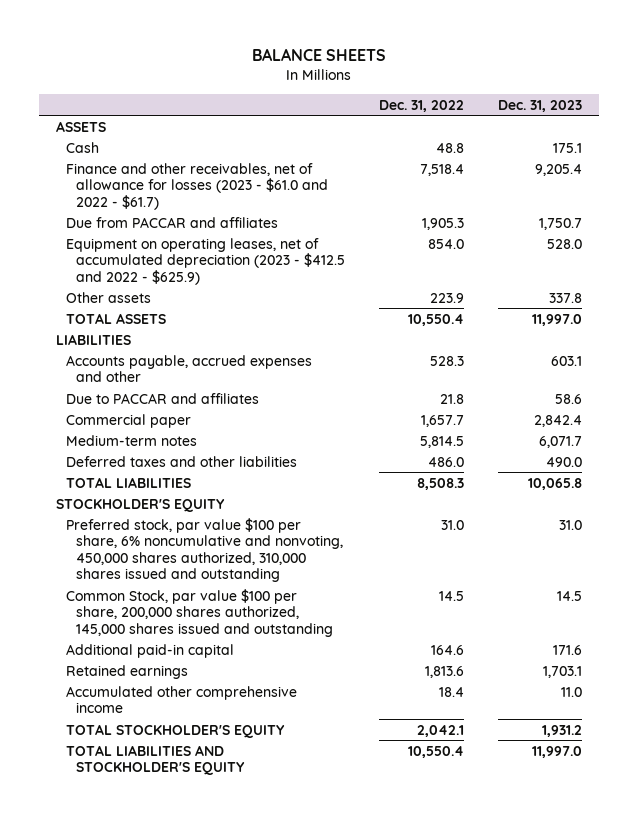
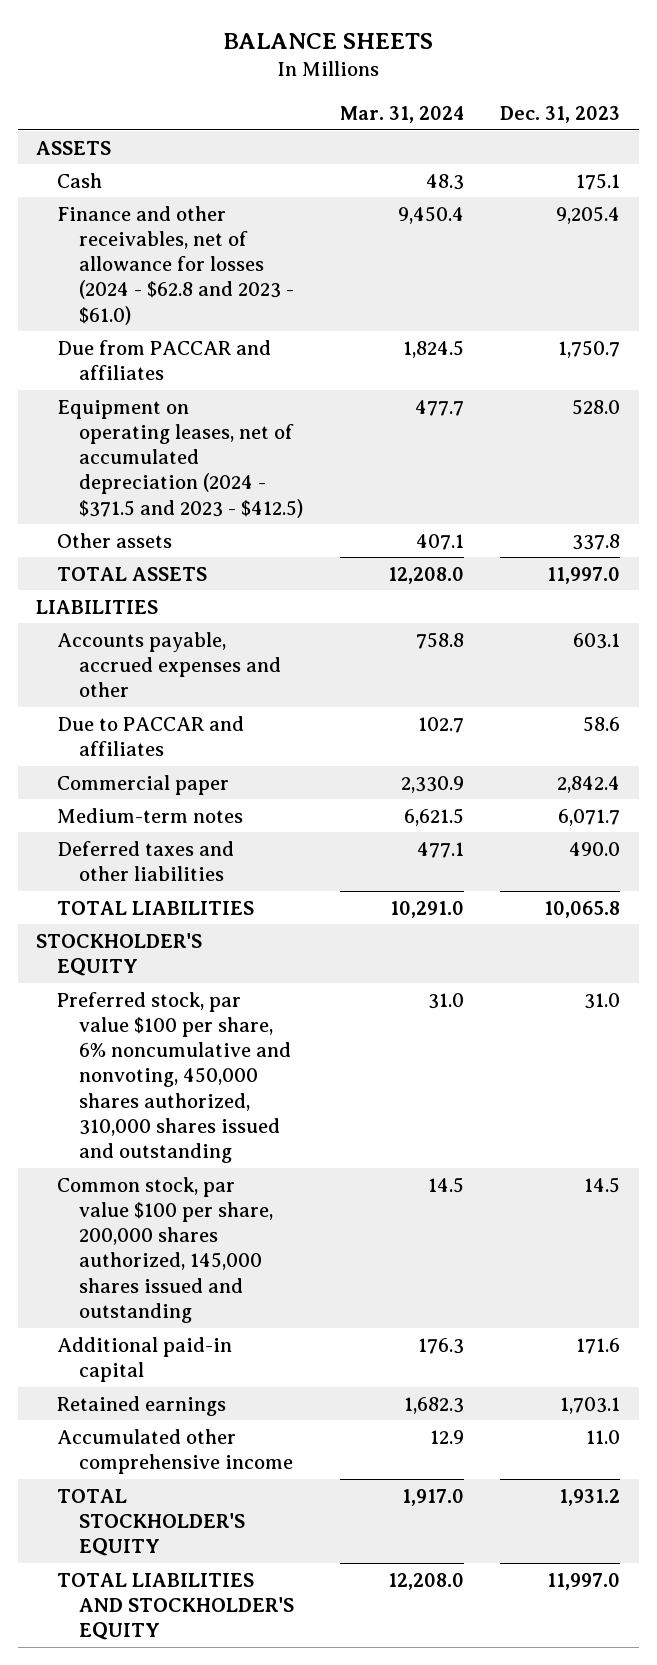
[379,99,465,112] Dec. 31, 2022 -> none
none -> [339,106,464,124] Mar. 31, 2024
[66,162,329,210] Finance and other receivables, net of allowance for losses (2023 - $61.0 and 2022 - $61.7) -> [57,205,294,325] Finance and other receivables, net of allowance for losses (2024 - $62.8 and 2023 - $61.0)
[66,237,346,285] Equipment on operating leases, net of accumulated depreciation (2023 - $412.5 and 2022 - $625.9) -> [57,399,303,518] Equipment on operating leases, net of accumulated depreciation (2024 - $371.5 and 2023 - $412.5)
[66,588,334,637] Common Stock, par value $100 per share, 200,000 shares authorized, 145,000 shares issued and outstanding -> [57,1176,273,1324] Common stock, par value $100 per share, 200,000 shares authorized, 145,000 shares issued and outstanding

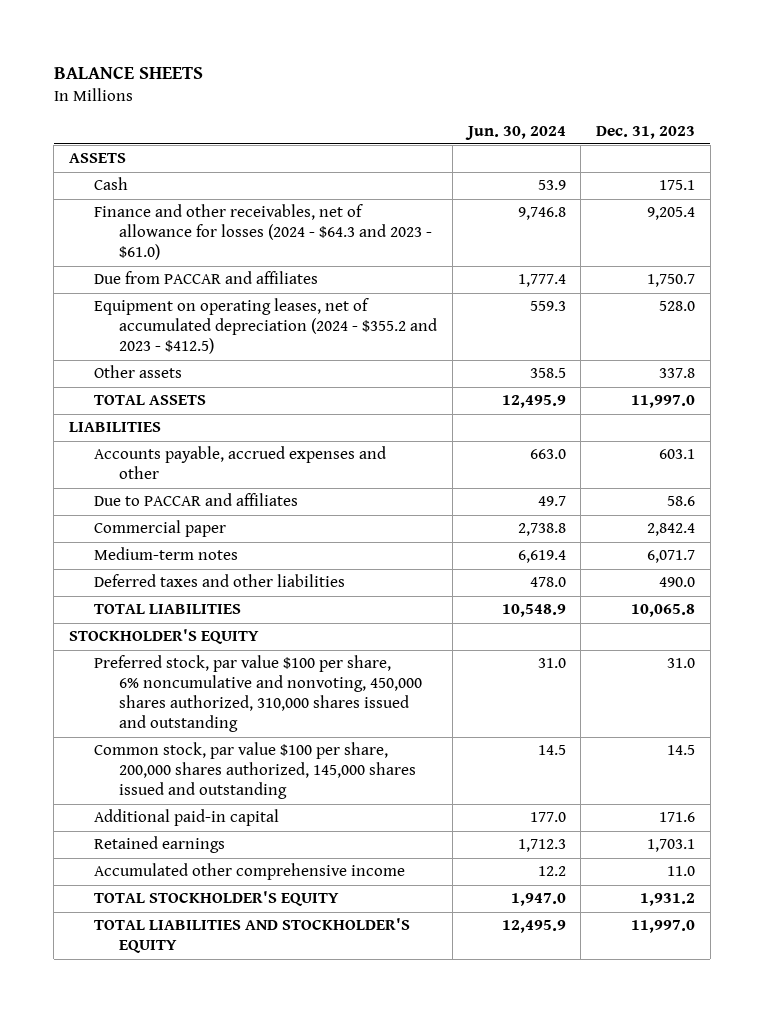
[339,106,464,124] Mar. 31, 2024 -> none
none -> [464,125,566,140] Jun. 30, 2024
[57,205,294,325] Finance and other receivables, net of allowance for losses (2024 - $62.8 and 2023 - $61.0) -> [93,204,433,261] Finance and other receivables, net of allowance for losses (2024 - $64.3 and 2023 - $61.0)
[57,399,303,518] Equipment on operating leases, net of accumulated depreciation (2024 - $371.5 and 2023 - $412.5) -> [93,298,438,355] Equipment on operating leases, net of accumulated depreciation (2024 - $355.2 and 2023 - $412.5)

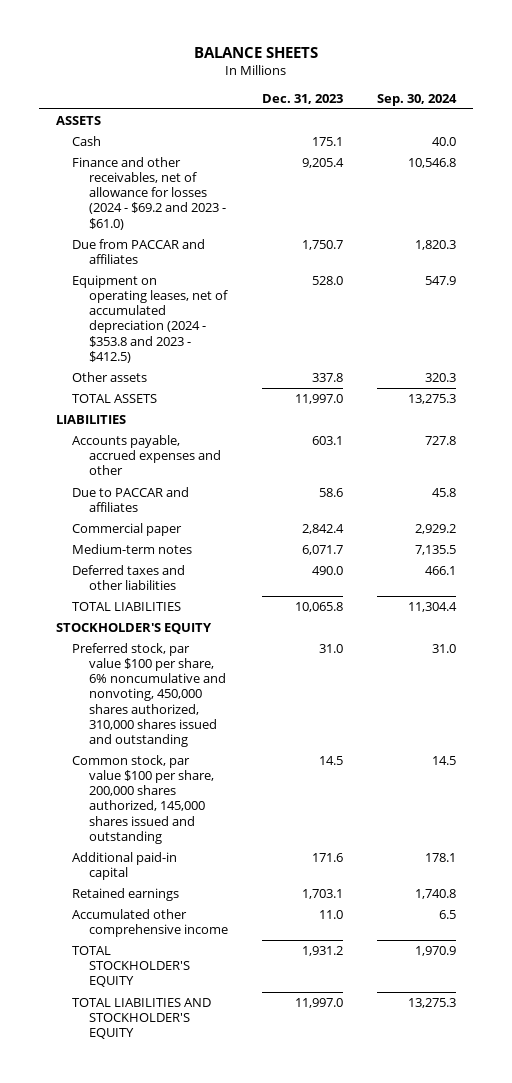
[464,125,566,140] Jun. 30, 2024 -> none
none -> [377,93,458,106] Sep. 30, 2024
[93,204,433,261] Finance and other receivables, net of allowance for losses (2024 - $64.3 and 2023 - $61.0) -> [72,157,226,230] Finance and other receivables, net of allowance for losses (2024 - $69.2 and 2023 - $61.0)
[93,298,438,355] Equipment on operating leases, net of accumulated depreciation (2024 - $355.2 and 2023 - $412.5) -> [72,275,228,363] Equipment on operating leases, net of accumulated depreciation (2024 - $353.8 and 2023 - $412.5)

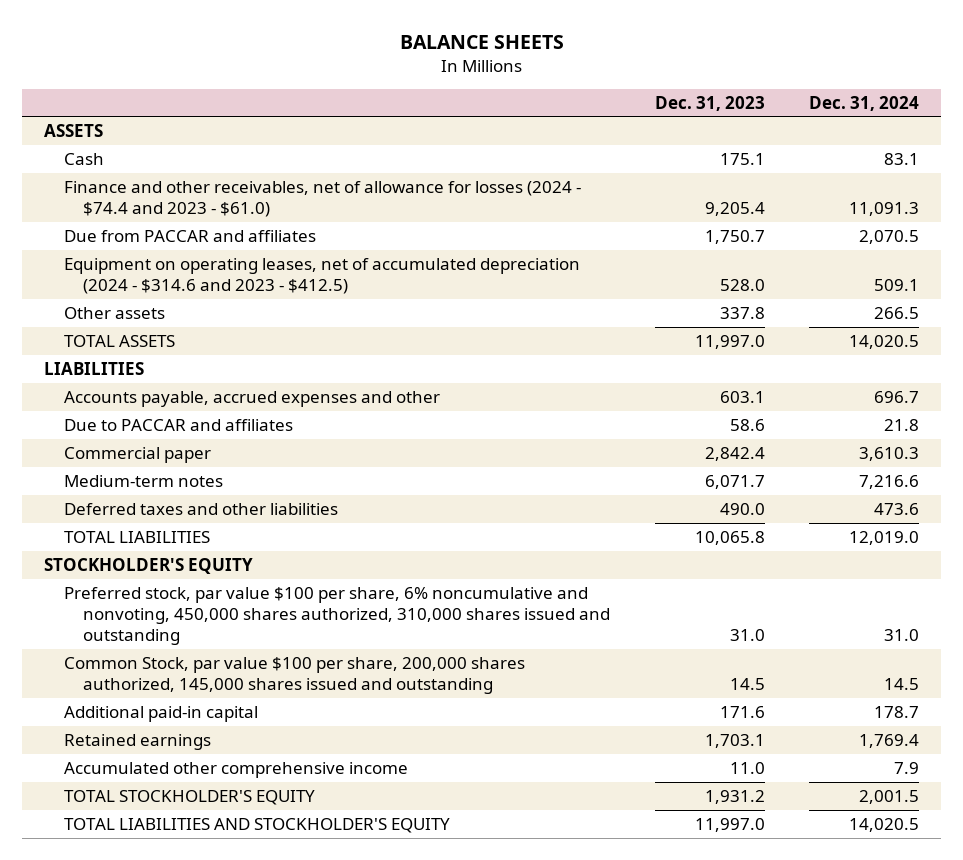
[377,93,458,106] Sep. 30, 2024 -> none
none -> [808,95,919,111] Dec. 31, 2024
[72,157,226,230] Finance and other receivables, net of allowance for losses (2024 - $69.2 and 2023 - $61.0) -> [63,180,581,218] Finance and other receivables, net of allowance for losses (2024 - $74.4 and 2023 - $61.0)
[72,275,228,363] Equipment on operating leases, net of accumulated depreciation (2024 - $353.8 and 2023 - $412.5) -> [63,257,580,295] Equipment on operating leases, net of accumulated depreciation (2024 - $314.6 and 2023 - $412.5)
[72,755,214,844] Common stock, par value $100 per share, 200,000 shares authorized, 145,000 shares issued and outstanding -> [63,656,525,695] Common Stock, par value $100 per share, 200,000 shares authorized, 145,000 shares issued and outstanding

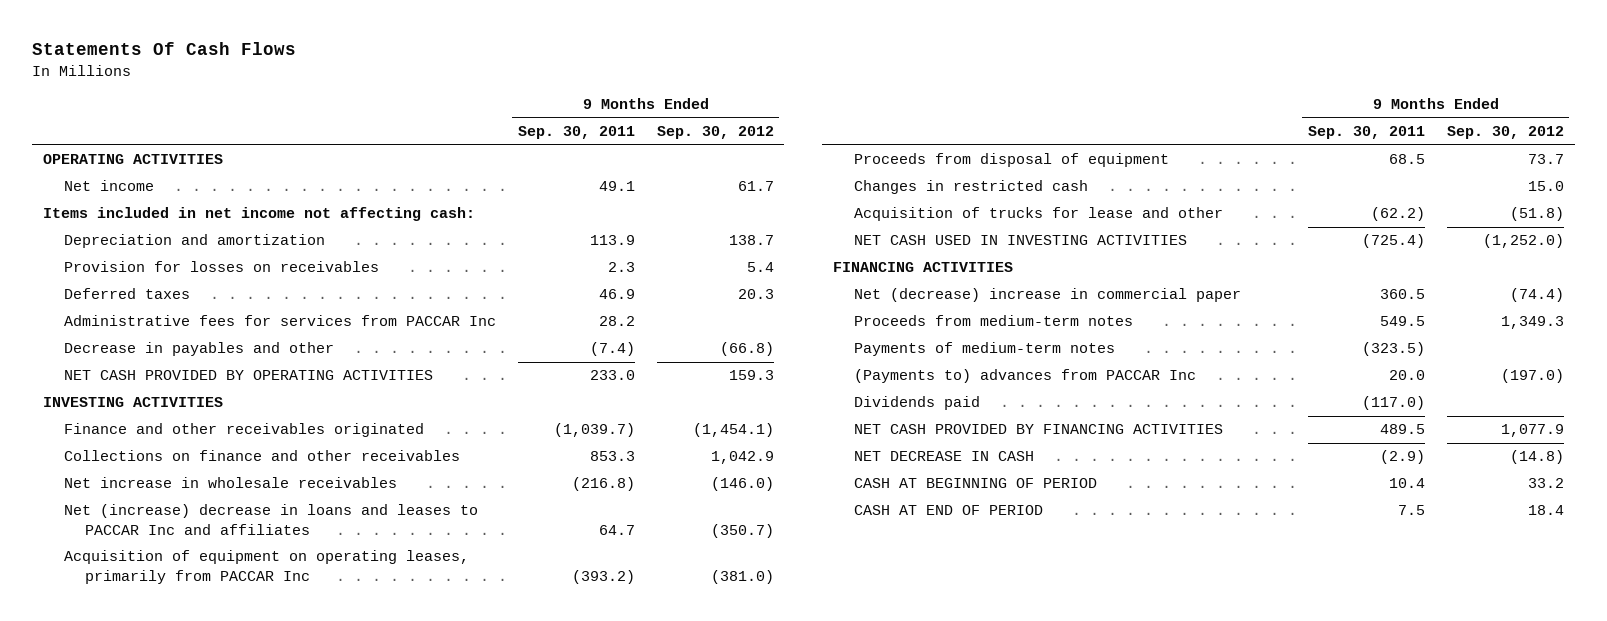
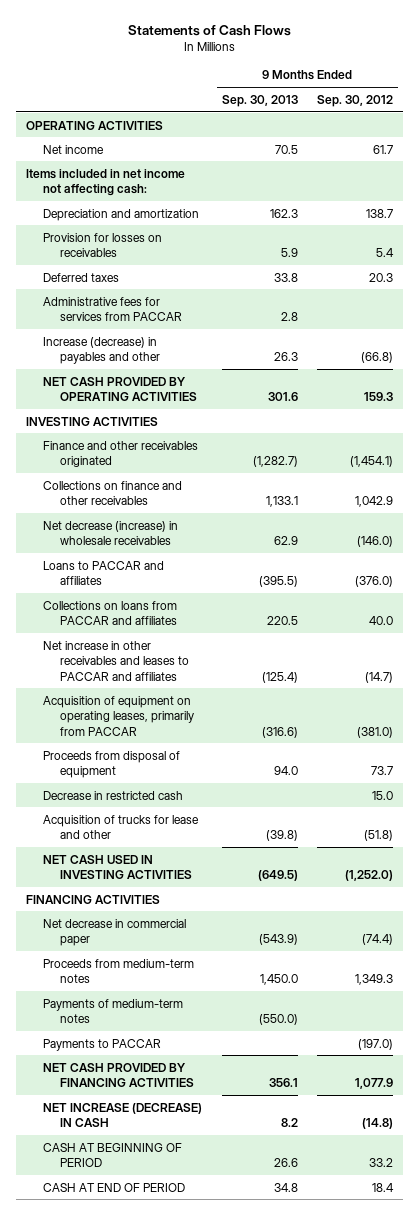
[32,42,297,56] Statements Of Cash Flows -> [127,24,291,36] Statements of Cash Flows
[517,126,635,140] Sep. 30, 2011 -> none
none -> [221,94,298,107] Sep. 30, 2013
[63,315,496,327] Administrative fees for services from PACCAR Inc -> [43,296,183,322] Administrative fees for services from PACCAR
[63,342,334,357] Decrease in payables and other -> [43,336,161,365] Increase (decrease) in payables and other
[63,477,397,489] Net increase in wholesale receivables -> [43,520,179,546] Net decrease (increase) in wholesale receivables
none -> [43,560,165,586] Loans to PACCAR and affiliates
none -> [43,600,178,626] Collections on loans from PACCAR and affiliates
[63,504,478,535] Net (increase) decrease in loans and leases to PACCAR Inc and affiliates -> [43,640,190,681] Net increase in other receivables and leases to PACCAR and affiliates
[710,523,774,538] (350.7) -> [365,671,394,683] (14.7)
[63,550,469,584] Acquisition of equipment on operating leases, primarily from PACCAR Inc -> [43,695,195,736] Acquisition of equipment on operating leases, primarily from PACCAR
[854,180,1089,195] Changes in restricted cash -> [43,790,184,800] Decrease in restricted cash
[854,288,1242,303] Net (decrease) increase in commercial paper -> [43,918,187,947] Net decrease in commercial paper
[854,396,981,411] Dividends paid -> none
[854,369,1197,384] (Payments to) advances from PACCAR Inc -> [43,1038,162,1051] Payments to PACCAR
[854,451,1035,462] NET DECREASE IN CASH -> [43,1102,203,1128] NET INCREASE (DECREASE) IN CASH

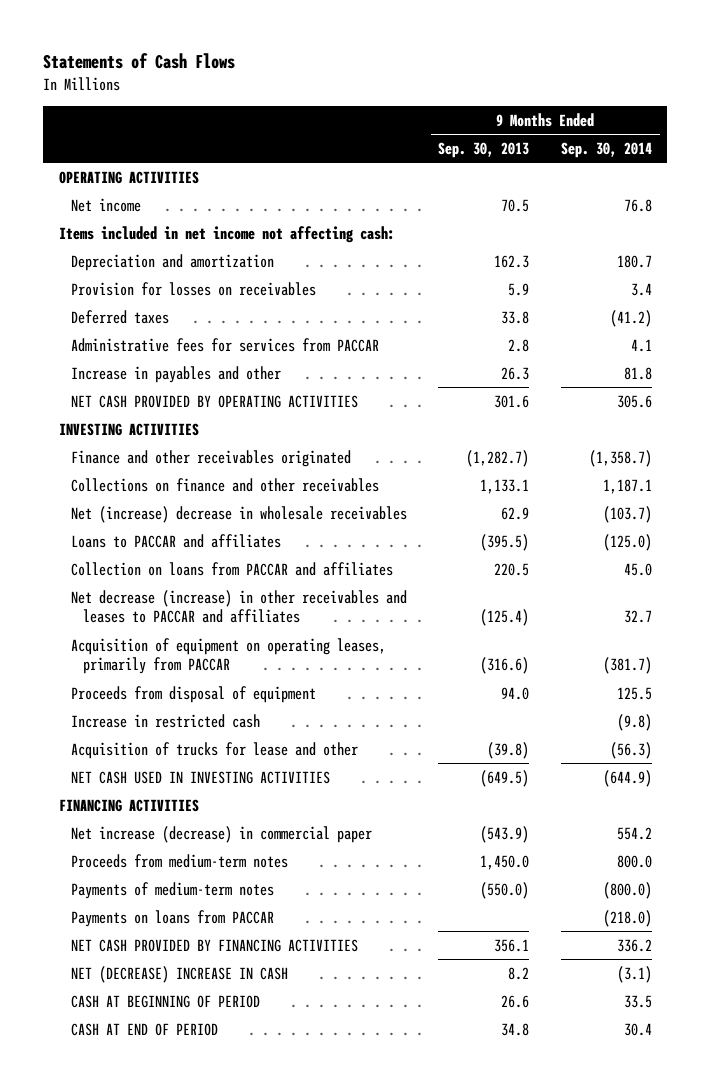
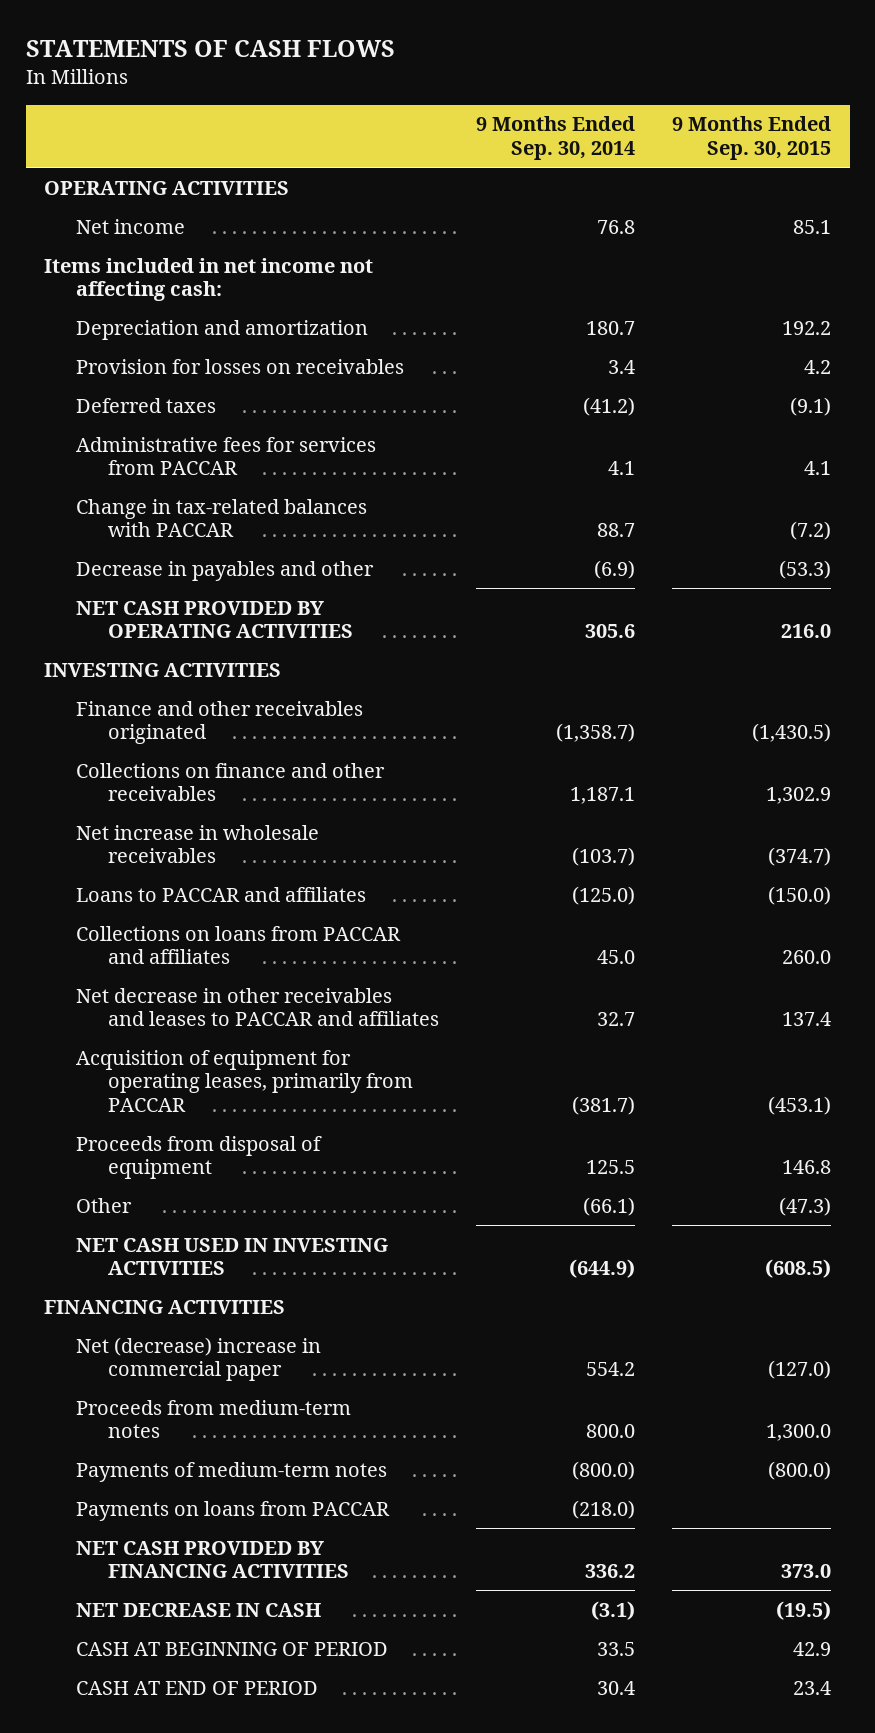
[43,53,236,70] Statements of Cash Flows -> [25,39,395,57] STATEMENTS OF CASH FLOWS
[438,141,530,158] Sep. 30, 2013 -> none
none -> [672,116,832,160] 9 Months Ended Sep. 30, 2015
none -> [75,498,367,538] Change in tax-related balances with PACCAR
[71,365,282,383] Increase in payables and other -> [75,560,374,581] Decrease in payables and other
[623,366,652,380] 81.8 -> [594,559,636,579] (6.9)
[71,505,408,523] Net (increase) decrease in wholesale receivables -> [75,824,319,864] Net increase in wholesale receivables
[71,561,394,576] Collection on loans from PACCAR and affiliates -> [75,925,401,965] Collections on loans from PACCAR and affiliates
[71,589,408,624] Net decrease (increase) in other receivables and leases to PACCAR and affiliates -> [75,987,439,1027] Net decrease in other receivables and leases to PACCAR and affiliates
[71,637,387,675] Acquisition of equipment on operating leases, primarily from PACCAR -> [75,1049,413,1113] Acquisition of equipment for operating leases, primarily from PACCAR
[71,713,261,728] Increase in restricted cash -> none
[71,741,359,759] Acquisition of trucks for lease and other -> none
none -> [75,1197,132,1213] Other
[71,825,373,843] Net increase (decrease) in commercial paper -> [75,1336,321,1382] Net (decrease) increase in commercial paper
[71,965,289,983] NET (DECREASE) INCREASE IN CASH -> [75,1602,321,1617] NET DECREASE IN CASH

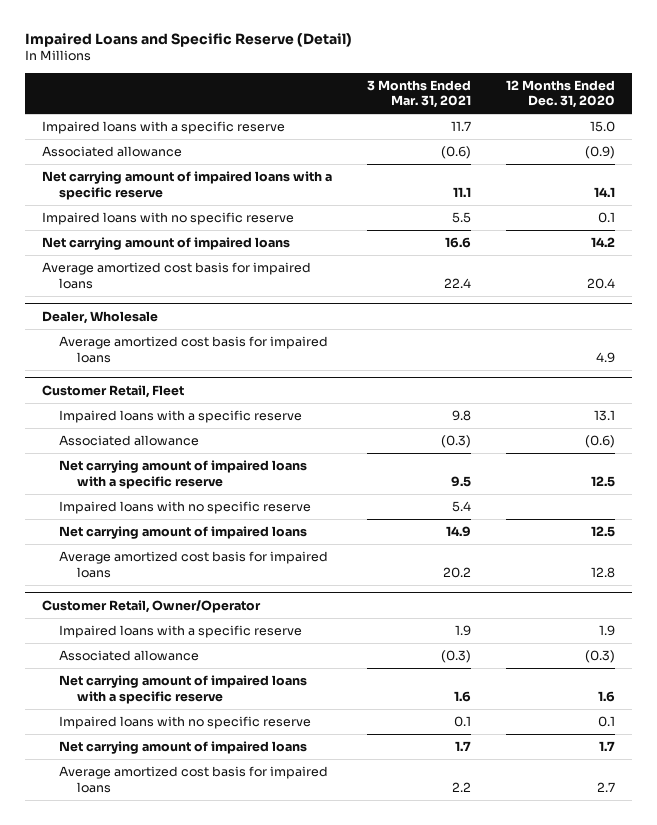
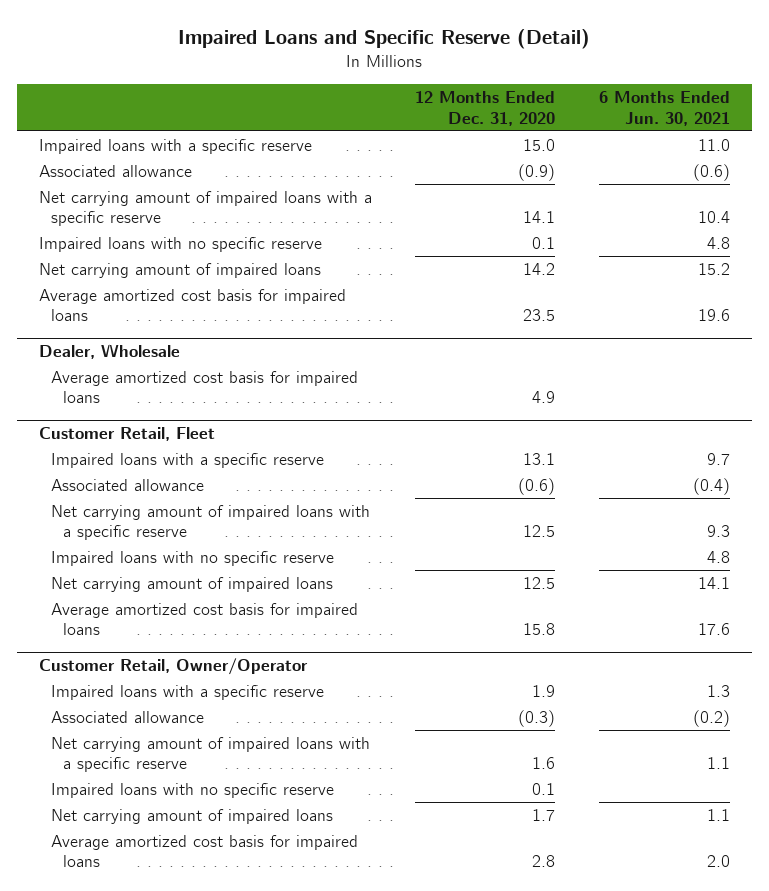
[366,79,471,109] 3 Months Ended Mar. 31, 2021 -> none
none -> [598,90,730,126] 6 Months Ended Jun. 30, 2021
[586,277,615,289] 20.4 -> [523,309,556,322] 23.5
[590,566,615,578] 12.8 -> [523,623,556,636] 15.8
[596,781,615,792] 2.7 -> [532,855,556,868] 2.8

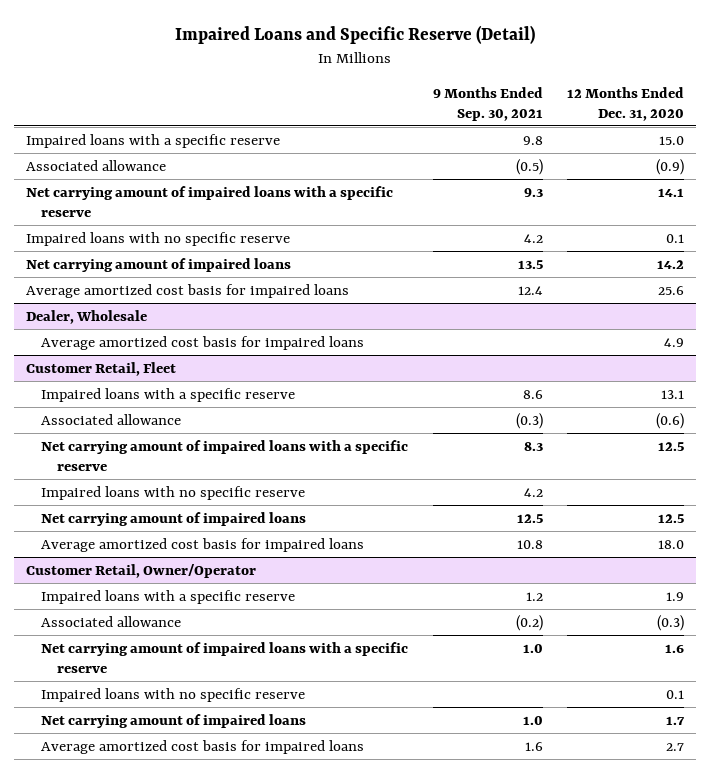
[598,90,730,126] 6 Months Ended Jun. 30, 2021 -> none
none -> [432,86,543,121] 9 Months Ended Sep. 30, 2021
[523,309,556,322] 23.5 -> [657,285,684,295] 25.6
[523,623,556,636] 15.8 -> [657,539,684,549] 18.0
[532,855,556,868] 2.8 -> [665,742,684,751] 2.7

